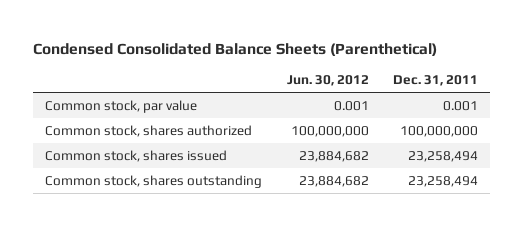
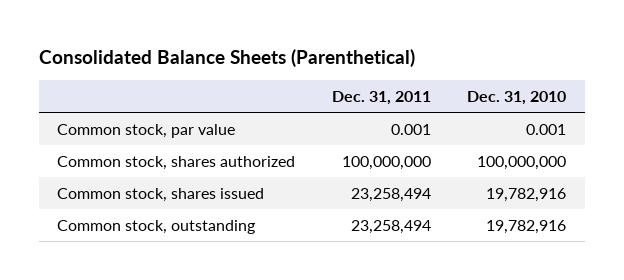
[32,42,437,56] Condensed Consolidated Balance Sheets (Parenthetical) -> [39,49,416,68] Consolidated Balance Sheets (Parenthetical)
[286,75,369,87] Jun. 30, 2012 -> none
none -> [467,91,567,106] Dec. 31, 2010
[45,174,263,188] Common stock, shares outstanding -> [57,219,256,234] Common stock, outstanding

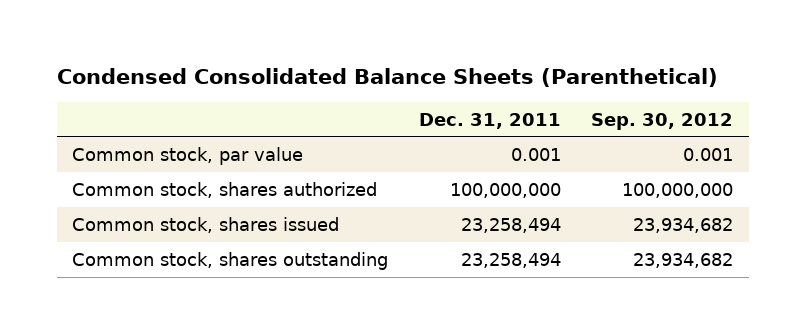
[39,49,416,68] Consolidated Balance Sheets (Parenthetical) -> [56,68,718,88] Condensed Consolidated Balance Sheets (Parenthetical)
[467,91,567,106] Dec. 31, 2010 -> none
none -> [591,112,734,130] Sep. 30, 2012
[57,219,256,234] Common stock, outstanding -> [72,251,389,270] Common stock, shares outstanding

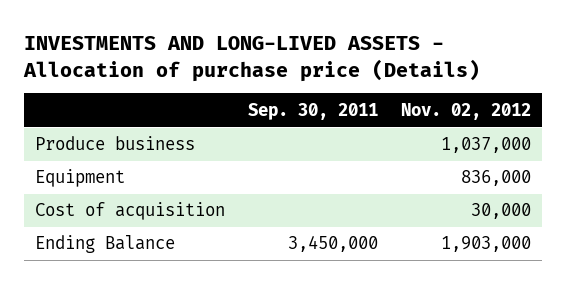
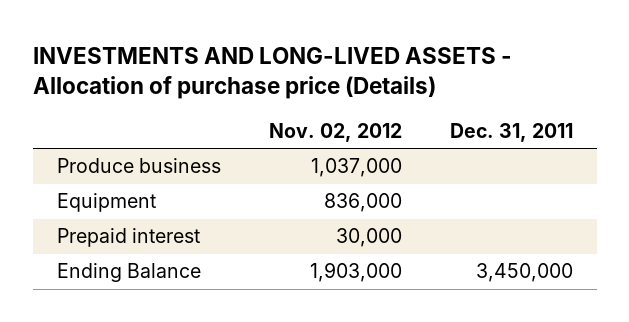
[247,102,378,120] Sep. 30, 2011 -> none
none -> [449,123,573,143] Dec. 31, 2011
[35,202,226,221] Cost of acquisition -> none
none -> [56,228,200,248] Prepaid interest

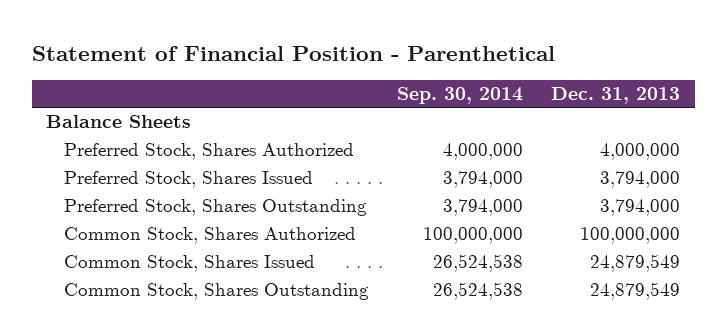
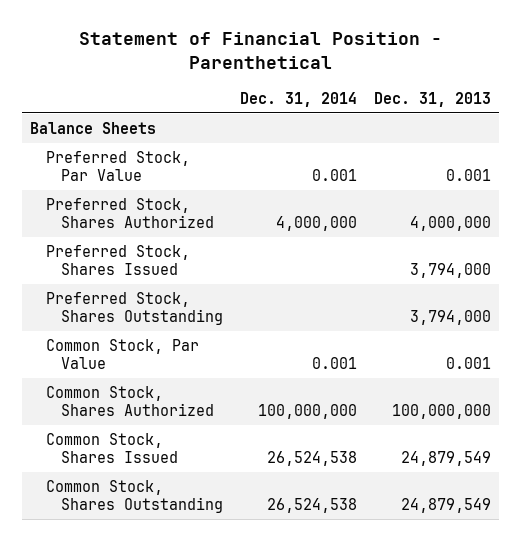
[397,86,524,104] Sep. 30, 2014 -> none
none -> [239,91,357,107] Dec. 31, 2014
none -> [45,150,190,182] Preferred Stock, Par Value
none -> [45,338,199,370] Common Stock, Par Value

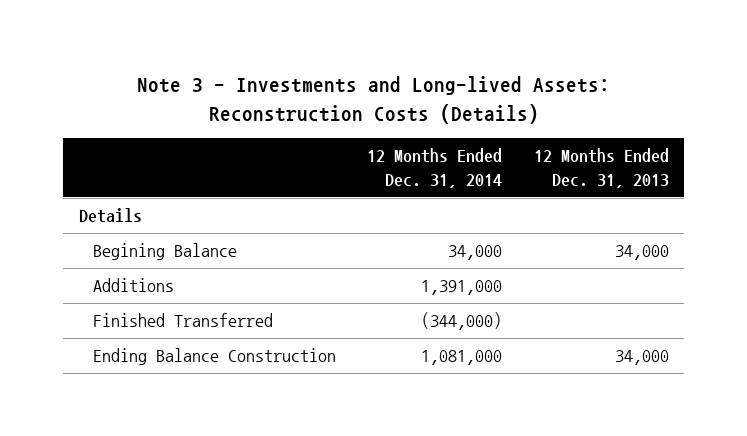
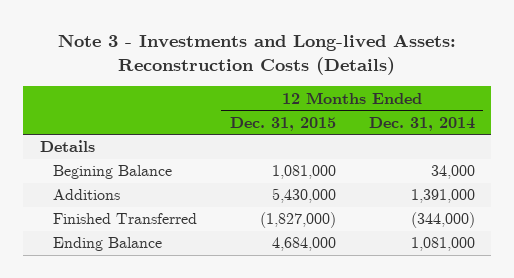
[533,148,669,188] 12 Months Ended Dec. 31, 2013 -> none
none -> [229,116,336,131] Dec. 31, 2015
[92,348,336,366] Ending Balance Construction -> [52,237,162,252] Ending Balance

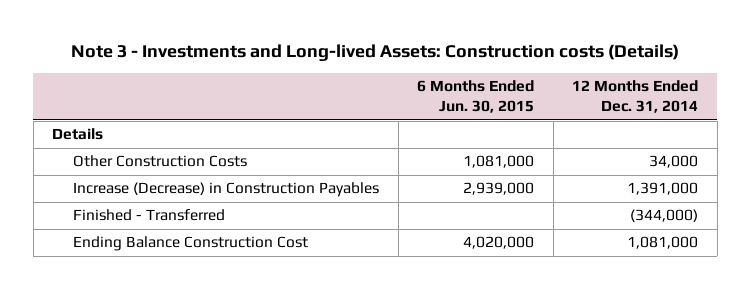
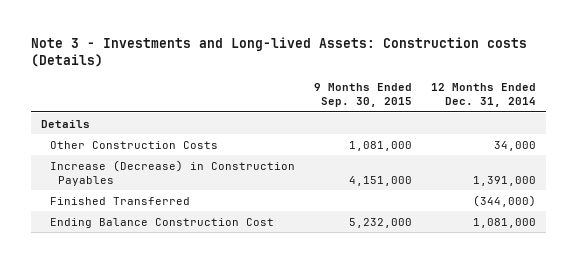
[417,80,535,114] 6 Months Ended Jun. 30, 2015 -> none
none -> [313,82,412,108] 9 Months Ended Sep. 30, 2015
[73,209,226,222] Finished - Transferred -> [49,196,190,205] Finished Transferred

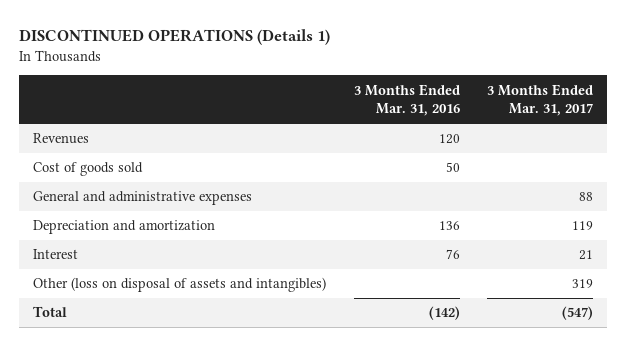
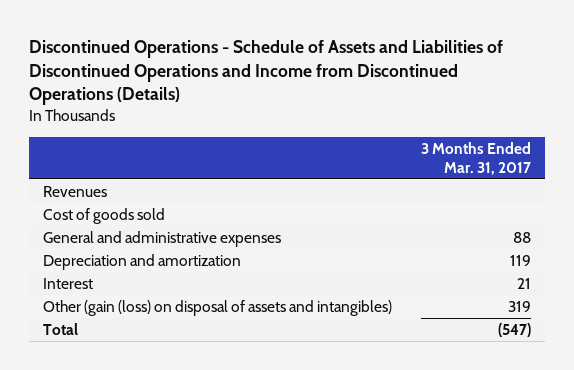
[18,29,330,46] DISCONTINUED OPERATIONS (Details 1) -> [28,39,503,106] Discontinued Operations - Schedule of Assets and Liabilities of Discontinued Operations and Income from Discontinued Operations (Details)
[353,83,460,117] 3 Months Ended Mar. 31, 2016 -> none
[32,277,326,293] Other (loss on disposal of assets and intangibles) -> [43,300,393,317] Other (gain (loss) on disposal of assets and intangibles)

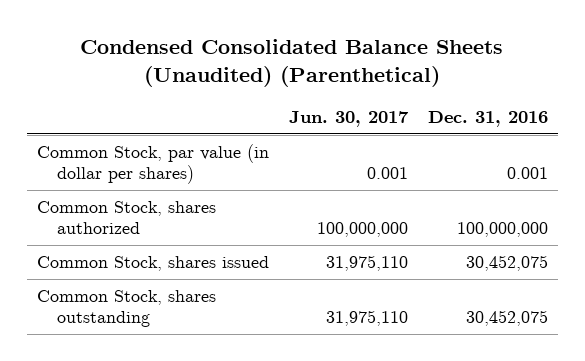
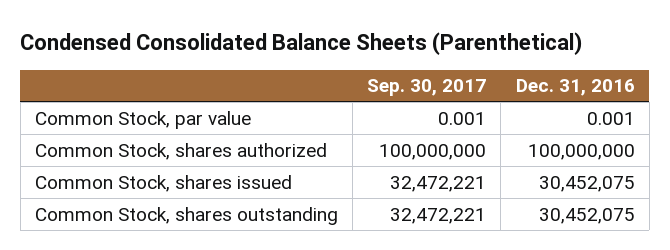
[80,39,504,88] Condensed Consolidated Balance Sheets (Unaudited) (Parenthetical) -> [20,32,583,56] Condensed Consolidated Balance Sheets (Parenthetical)
[288,111,409,128] Jun. 30, 2017 -> none
none -> [367,79,487,97] Sep. 30, 2017
[36,143,269,185] Common Stock, par value (in dollar per shares) -> [35,110,252,129] Common Stock, par value

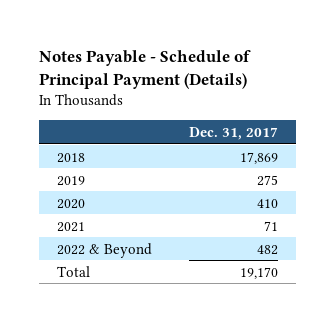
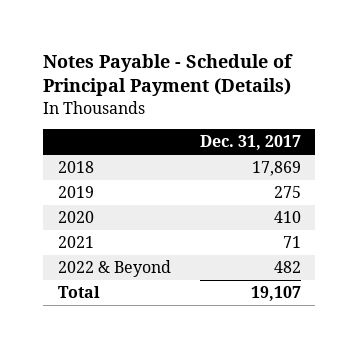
[239,266,278,279] 19,170 -> [250,286,301,302] 19,107

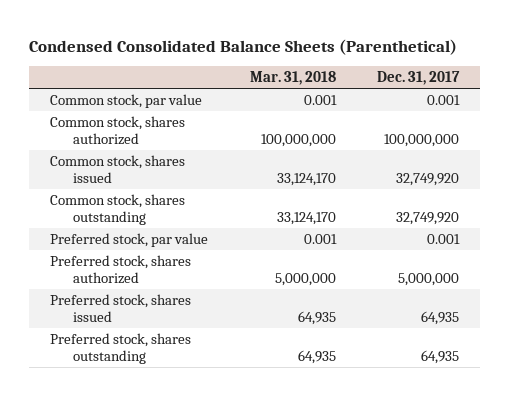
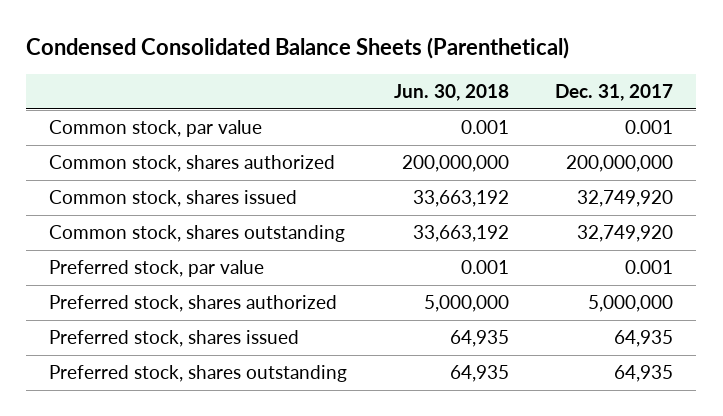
[249,71,336,86] Mar. 31, 2018 -> none
none -> [393,83,509,101] Jun. 30, 2018
[384,134,460,148] 100,000,000 -> [566,155,674,173] 200,000,000

